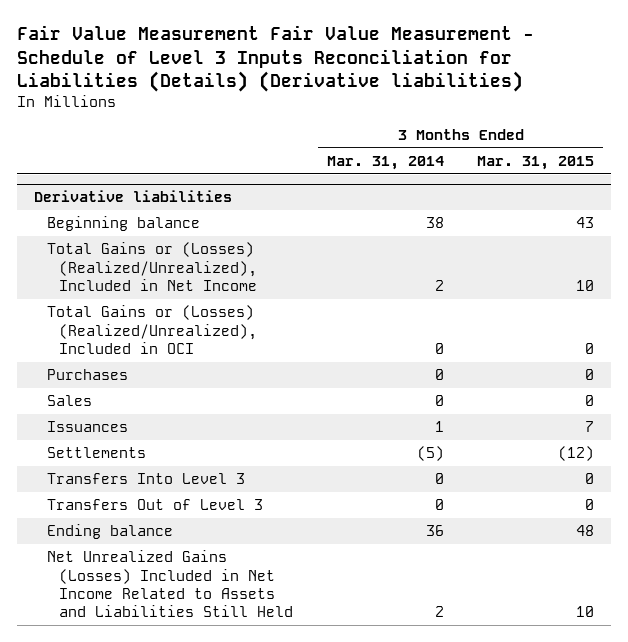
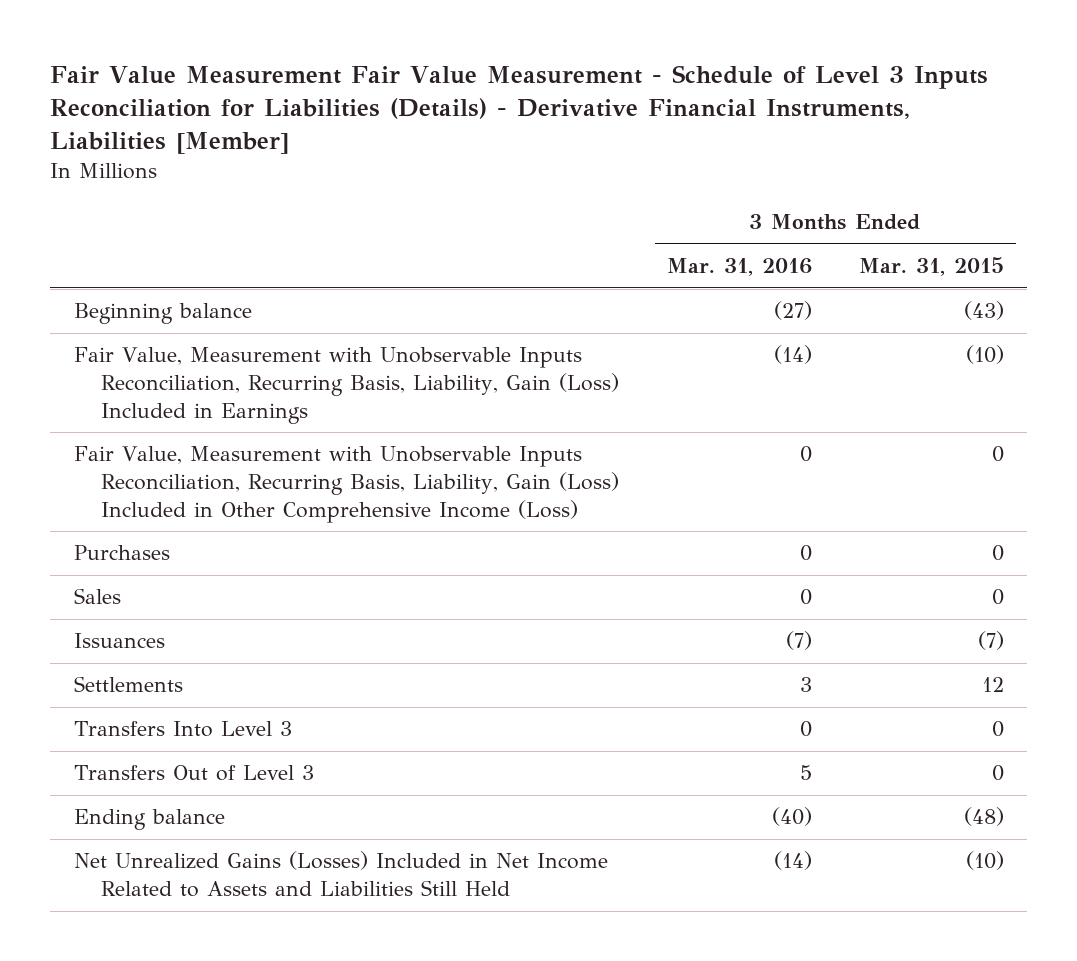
[17,25,535,93] Fair Value Measurement Fair Value Measurement - Schedule of Level 3 Inputs Reconciliation for Liabilities (Details) (Derivative liabilities) -> [50,65,989,155] Fair Value Measurement Fair Value Measurement - Schedule of Level 3 Inputs Reconciliation for Liabilities (Details) - Derivative Financial Instruments, Liabilities [Member]
[326,155,444,170] Mar. 31, 2014 -> none
none -> [666,257,812,276] Mar. 31, 2016
[33,190,232,203] Derivative liabilities -> none
[46,242,258,291] Total Gains or (Losses) (Realized/Unrealized), Included in Net Income -> none
[576,217,595,229] 43 -> [963,301,1004,321] (43)
none -> [73,347,620,424] Fair Value, Measurement with Unobservable Inputs Reconciliation, Recurring Basis, Liability, Gain (Loss) Included in Earnings
[46,305,258,354] Total Gains or (Losses) (Realized/Unrealized), Included in OCI -> [73,446,620,523] Fair Value, Measurement with Unobservable Inputs Reconciliation, Recurring Basis, Liability, Gain (Loss) Included in Other Comprehensive Income (Loss)
[585,421,595,433] 7 -> [977,631,1004,651] (7)
[558,446,595,462] (12) -> [981,677,1004,693] 12
[576,525,595,537] 48 -> [963,807,1004,827] (48)
[576,606,595,618] 10 -> [965,851,1004,871] (10)

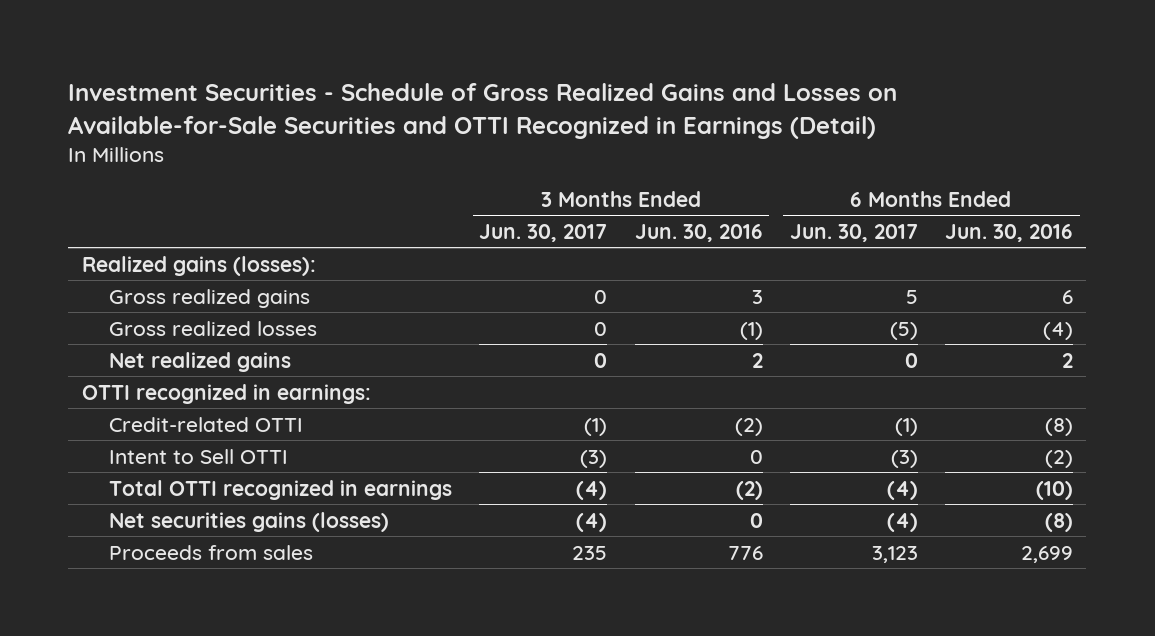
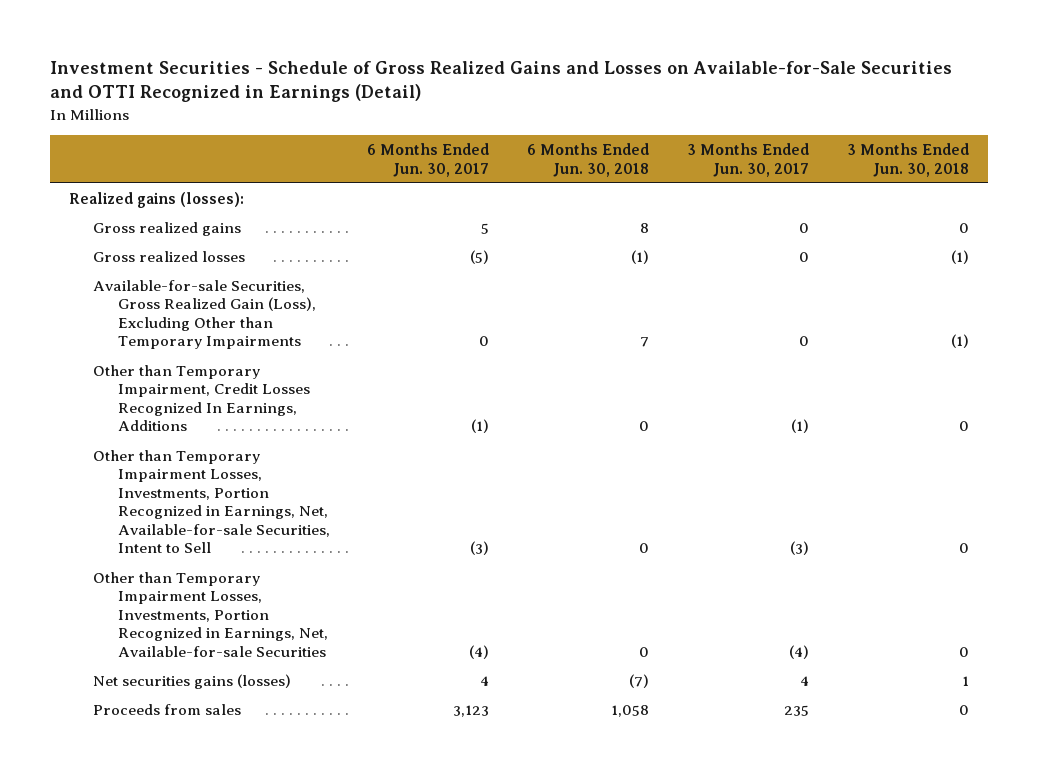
[634,223,763,242] Jun. 30, 2016 -> none
[944,223,1073,242] Jun. 30, 2016 -> none
none -> [527,143,650,177] 6 Months Ended Jun. 30, 2018
none -> [846,143,969,177] 3 Months Ended Jun. 30, 2018
[81,383,371,404] OTTI recognized in earnings: -> none
[109,351,292,372] Net realized gains -> [93,279,316,350] Available-for-sale Securities, Gross Realized Gain (Loss), Excluding Other than Temporary Impairments
[109,416,304,432] Credit-related OTTI -> [93,364,310,432] Other than Temporary Impairment, Credit Losses Recognized In Earnings, Additions
[109,448,289,464] Intent to Sell OTTI -> [93,449,330,554] Other than Temporary Impairment Losses, Investments, Portion Recognized in Earnings, Net, Available-for-sale Securities, Intent to Sell
[109,479,453,500] Total OTTI recognized in earnings -> [93,571,328,657] Other than Temporary Impairment Losses, Investments, Portion Recognized in Earnings, Net, Available-for-sale Securities
[576,512,608,532] (4) -> [799,675,809,686] 4
[886,512,918,532] (4) -> [480,675,490,686] 4

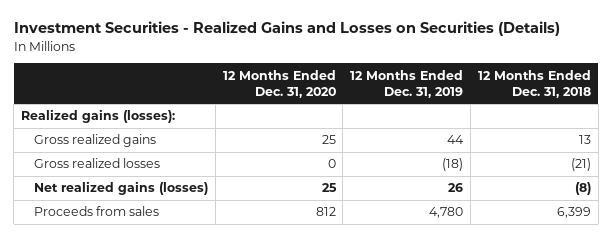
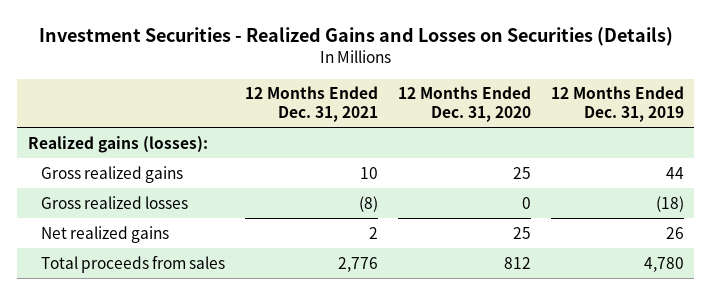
[477,69,591,98] 12 Months Ended Dec. 31, 2018 -> none
none -> [244,86,378,123] 12 Months Ended Dec. 31, 2021
[34,181,209,196] Net realized gains (losses) -> [40,225,169,243] Net realized gains
[34,206,160,217] Proceeds from sales -> [40,254,225,273] Total proceeds from sales

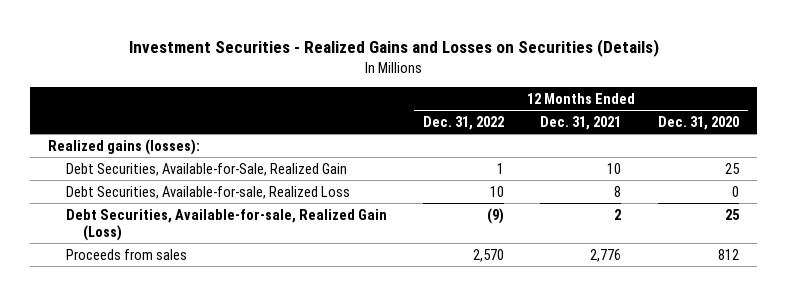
[551,86,685,123] 12 Months Ended Dec. 31, 2019 -> none
none -> [423,115,505,130] Dec. 31, 2022
[40,165,183,183] Gross realized gains -> [65,162,347,176] Debt Securities, Available-for-Sale, Realized Gain
[40,195,188,209] Gross realized losses -> [65,185,350,199] Debt Securities, Available-for-sale, Realized Loss
[358,195,378,212] (8) -> [614,185,622,197] 8
[40,225,169,243] Net realized gains -> [65,208,387,241] Debt Securities, Available-for-sale, Realized Gain (Loss)
[40,254,225,273] Total proceeds from sales -> [65,248,187,260] Proceeds from sales

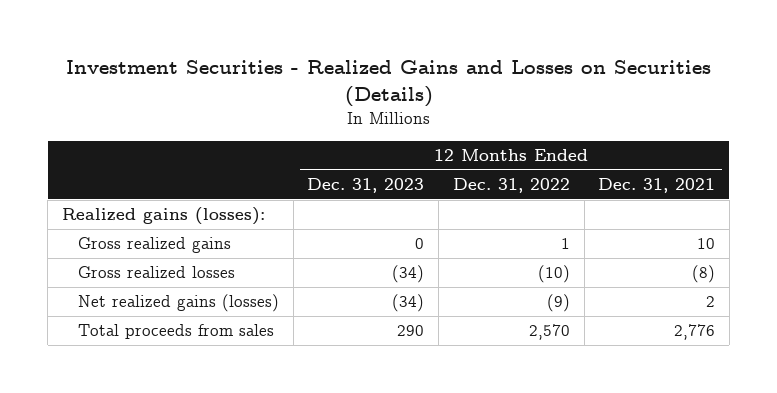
[657,115,739,130] Dec. 31, 2020 -> none
none -> [307,178,425,194] Dec. 31, 2023
[65,162,347,176] Debt Securities, Available-for-Sale, Realized Gain -> [78,237,232,254] Gross realized gains
[65,185,350,199] Debt Securities, Available-for-sale, Realized Loss -> [78,266,236,279] Gross realized losses
[490,185,505,197] 10 -> [537,265,570,284] (10)
[614,185,622,197] 8 -> [692,265,716,284] (8)
[65,208,387,241] Debt Securities, Available-for-sale, Realized Gain (Loss) -> [78,294,280,313] Net realized gains (losses)
[65,248,187,260] Proceeds from sales -> [78,324,275,340] Total proceeds from sales

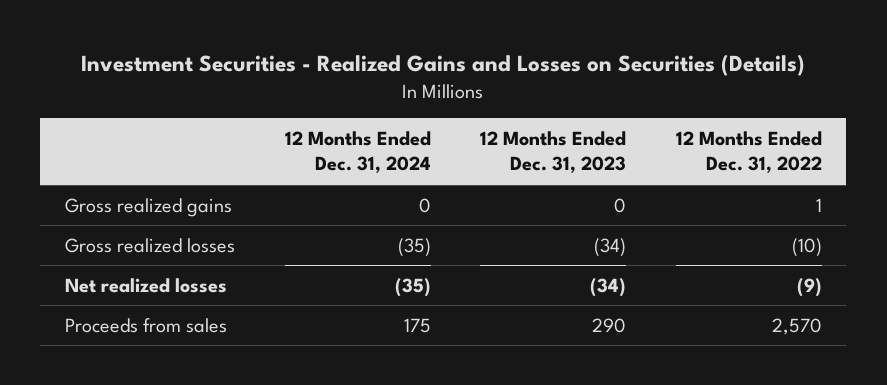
[598,178,716,194] Dec. 31, 2021 -> none
none -> [284,130,431,174] 12 Months Ended Dec. 31, 2024
[61,207,265,226] Realized gains (losses): -> none
[78,294,280,313] Net realized gains (losses) -> [65,277,228,293] Net realized losses
[78,324,275,340] Total proceeds from sales -> [65,317,228,333] Proceeds from sales

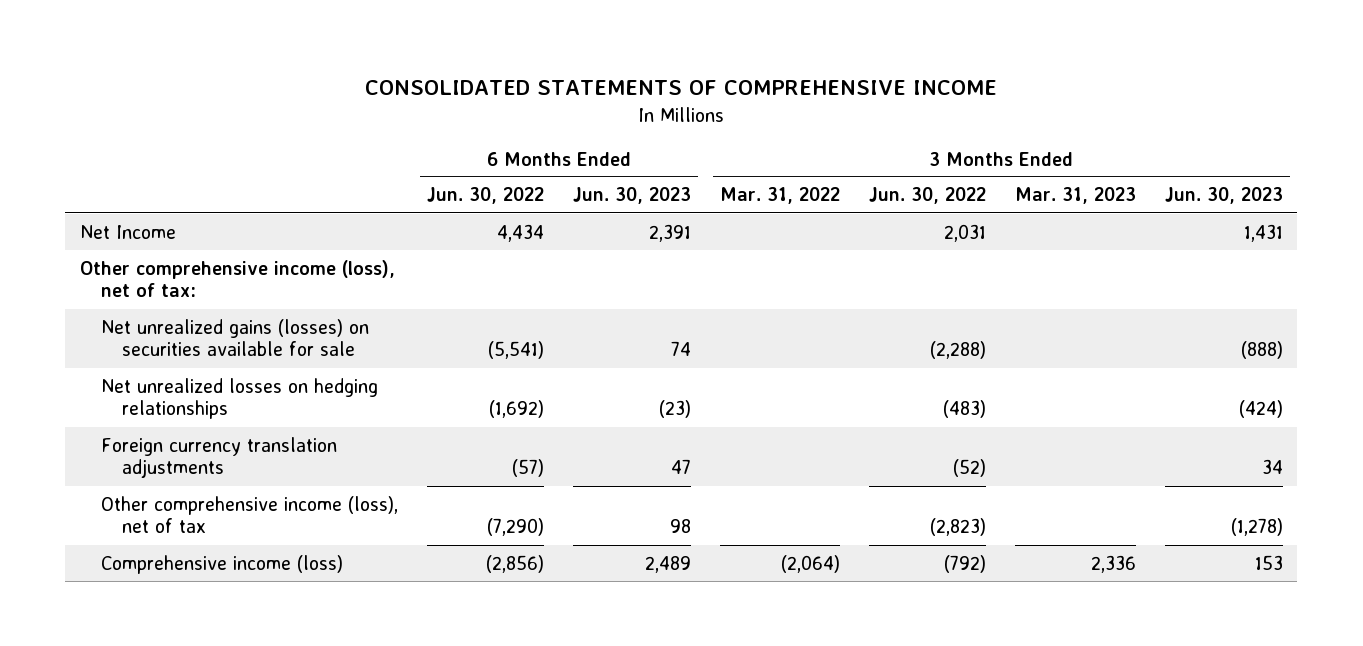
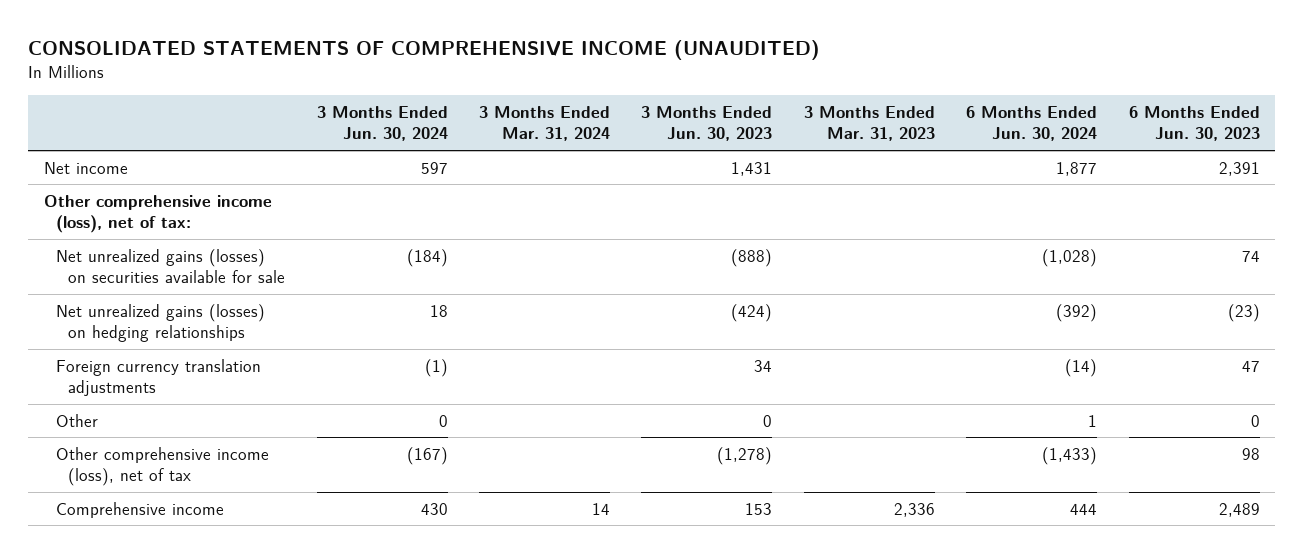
[365,80,998,96] CONSOLIDATED STATEMENTS OF COMPREHENSIVE INCOME -> [28,39,821,60] CONSOLIDATED STATEMENTS OF COMPREHENSIVE INCOME (UNAUDITED)
[426,187,544,205] Jun. 30, 2022 -> none
[719,187,840,205] Mar. 31, 2022 -> none
[868,187,986,205] Jun. 30, 2022 -> none
none -> [316,106,448,142] 3 Months Ended Jun. 30, 2024
none -> [479,106,611,142] 3 Months Ended Mar. 31, 2024
none -> [966,106,1098,142] 6 Months Ended Jun. 30, 2024
[79,224,176,239] Net Income -> [43,161,128,174] Net income
[100,377,378,420] Net unrealized losses on hedging relationships -> [55,303,265,343] Net unrealized gains (losses) on hedging relationships
none -> [55,413,98,427] Other
[100,554,343,574] Comprehensive income (loss) -> [55,501,224,518] Comprehensive income

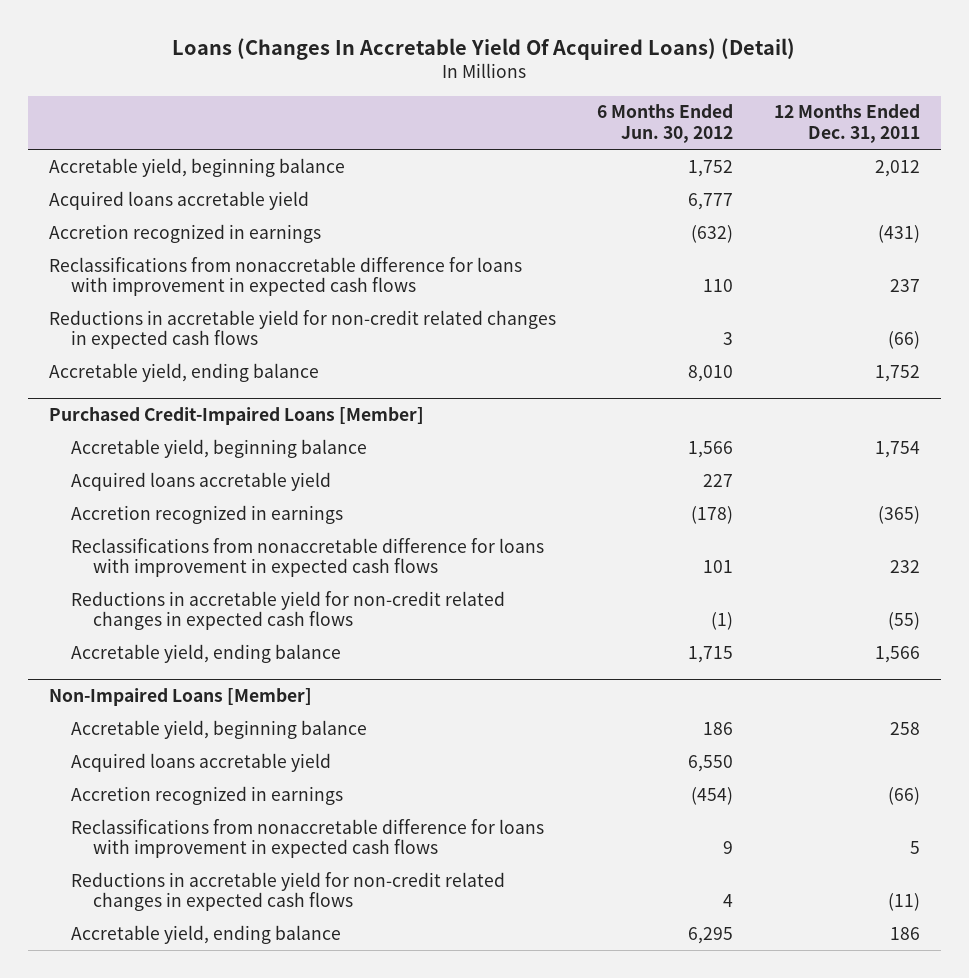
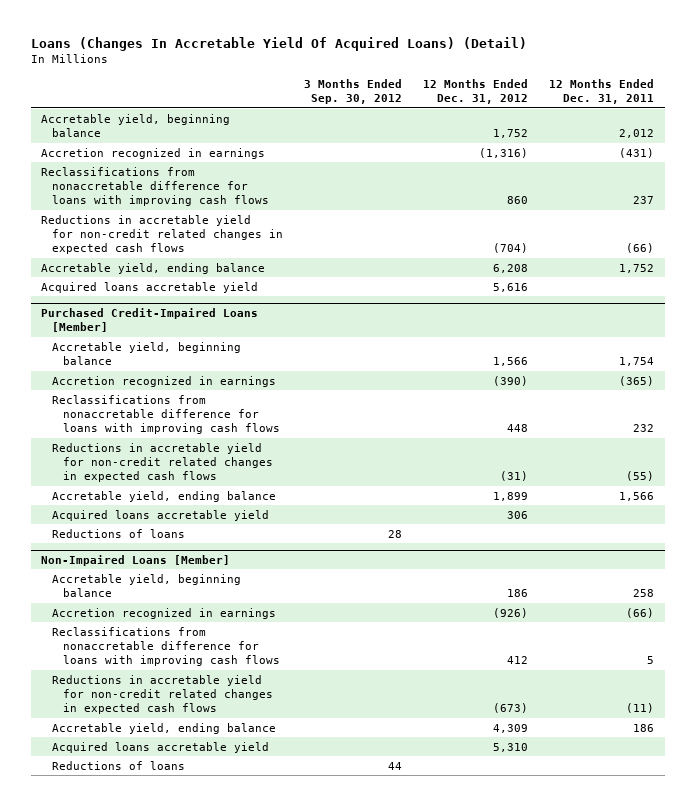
[596,104,733,144] 6 Months Ended Jun. 30, 2012 -> none
none -> [304,78,403,105] 3 Months Ended Sep. 30, 2012
none -> [423,78,529,105] 12 Months Ended Dec. 31, 2012
[48,256,522,297] Reclassifications from nonaccretable difference for loans with improvement in expected cash flows -> [41,166,270,207] Reclassifications from nonaccretable difference for loans with improving cash flows
[48,190,309,210] Acquired loans accretable yield -> [41,281,259,293] Acquired loans accretable yield
[70,537,544,578] Reclassifications from nonaccretable difference for loans with improvement in expected cash flows -> [52,394,280,435] Reclassifications from nonaccretable difference for loans with improving cash flows
[70,471,331,491] Acquired loans accretable yield -> [52,509,270,521] Acquired loans accretable yield
none -> [52,528,186,538] Reductions of loans
[70,818,544,859] Reclassifications from nonaccretable difference for loans with improvement in expected cash flows -> [52,626,280,667] Reclassifications from nonaccretable difference for loans with improving cash flows
[70,752,331,772] Acquired loans accretable yield -> [52,741,270,753] Acquired loans accretable yield
none -> [52,760,186,770] Reductions of loans

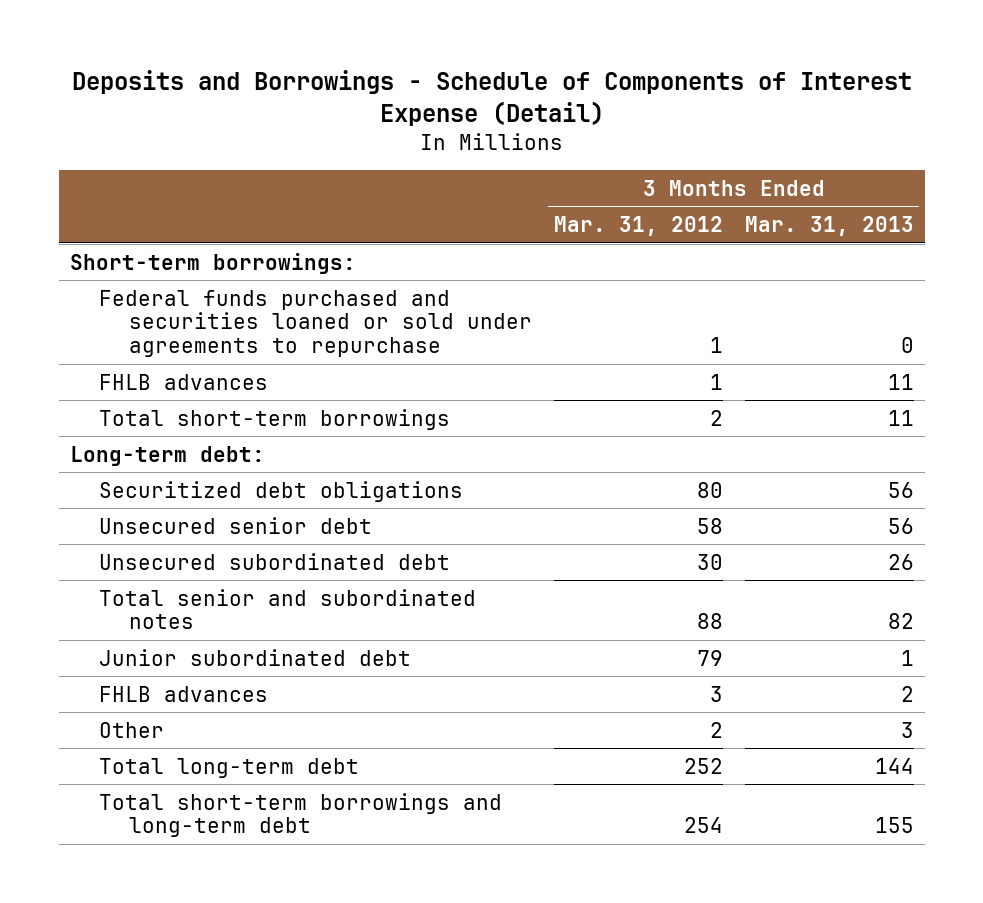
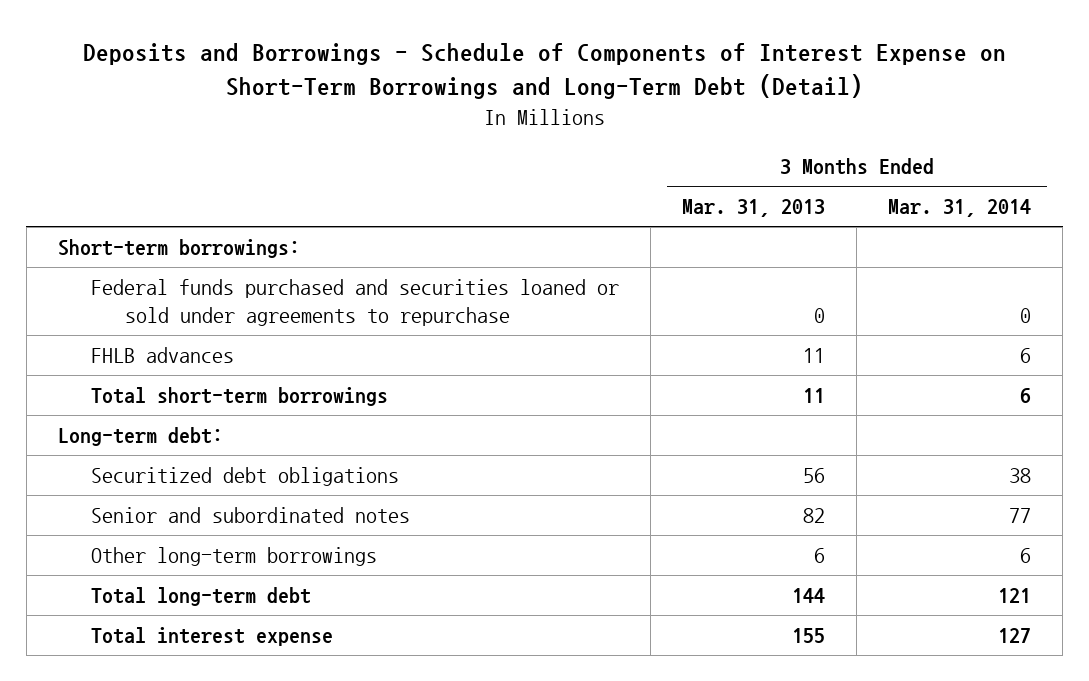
[71,70,912,126] Deposits and Borrowings - Schedule of Components of Interest Expense (Detail) -> [82,43,1006,100] Deposits and Borrowings - Schedule of Components of Interest Expense on Short-Term Borrowings and Long-Term Debt (Detail)
[553,216,723,237] Mar. 31, 2012 -> none
none -> [888,199,1032,218] Mar. 31, 2014
[99,516,373,534] Unsecured senior debt -> none
[99,552,451,570] Unsecured subordinated debt -> none
[99,648,412,666] Junior subordinated debt -> none
[99,685,269,702] FHLB advances -> none
[99,588,477,630] Total senior and subordinated notes -> [91,507,411,524] Senior and subordinated notes
[99,721,165,738] Other -> [91,547,378,567] Other long-term borrowings
[900,721,914,738] 3 -> [814,548,826,564] 6
[99,792,503,838] Total short-term borrowings and long-term debt -> [91,627,334,647] Total interest expense

